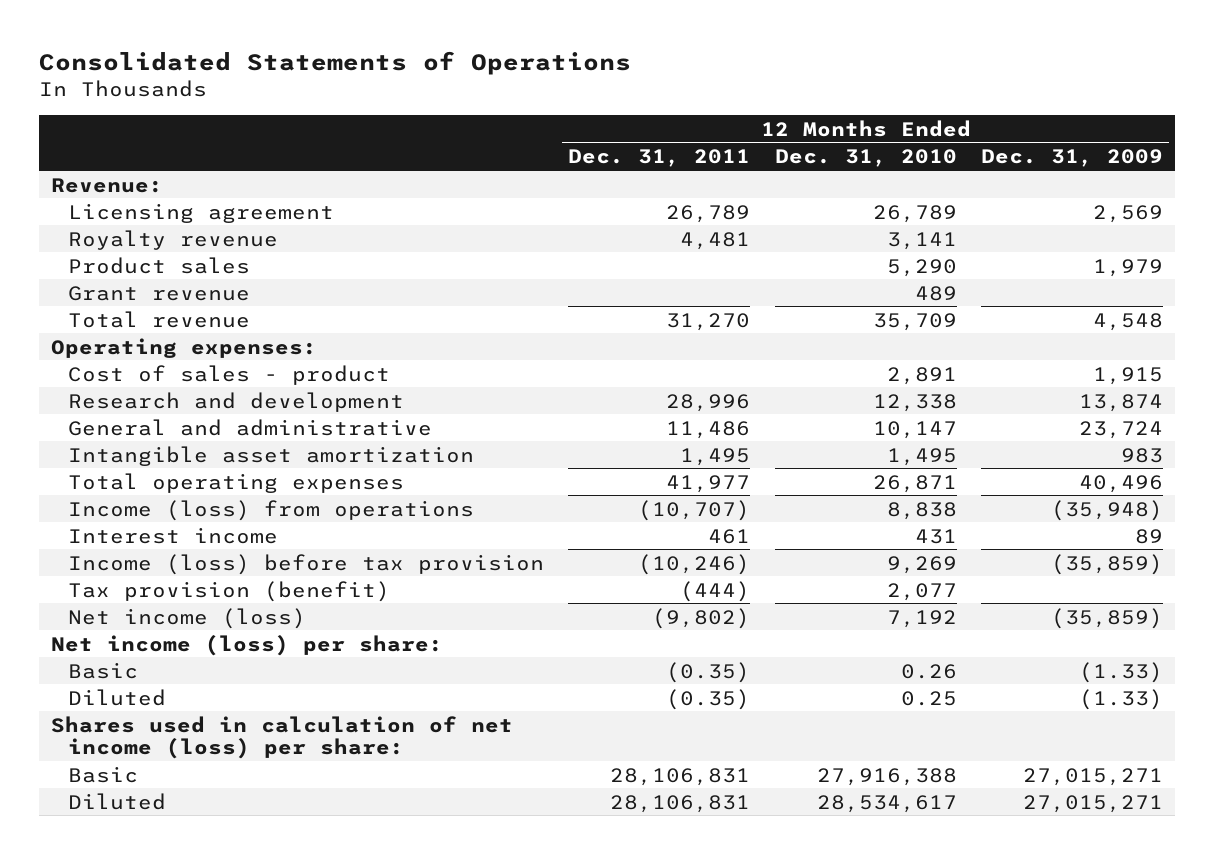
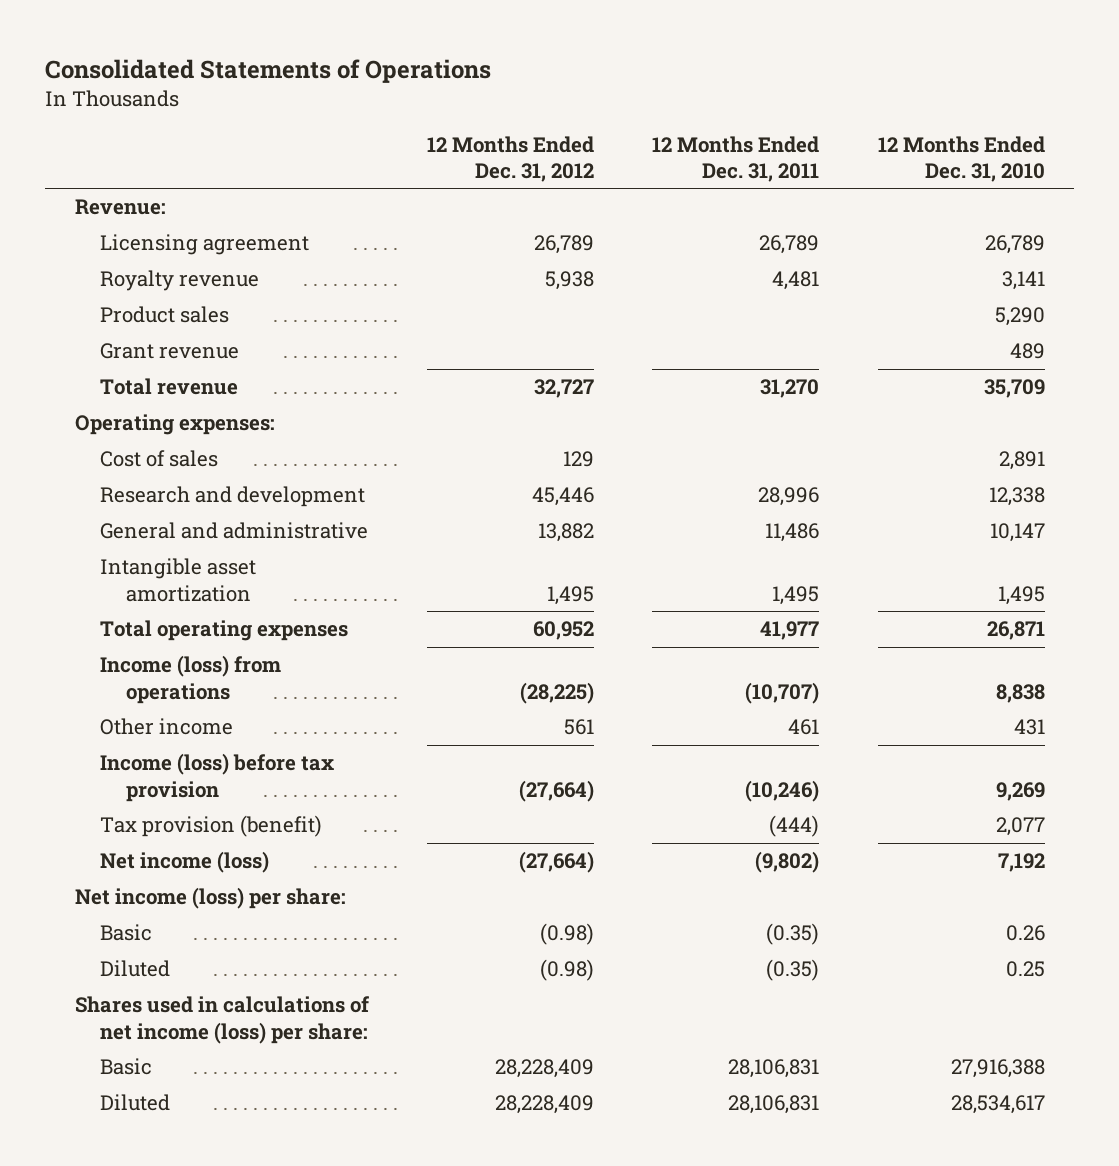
[980,149,1163,168] Dec. 31, 2009 -> none
none -> [426,135,594,182] 12 Months Ended Dec. 31, 2012
[67,364,390,385] Cost of sales - product -> [100,450,219,468] Cost of sales
[67,526,278,544] Interest income -> [100,718,234,736] Other income
[51,715,514,760] Shares used in calculation of net income (loss) per share: -> [74,996,370,1044] Shares used in calculations of net income (loss) per share:

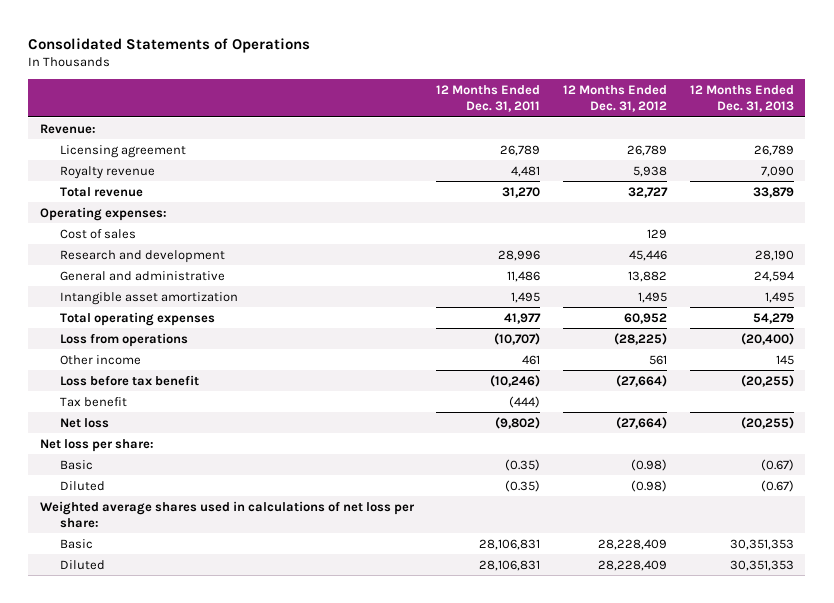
[877,135,1045,182] 12 Months Ended Dec. 31, 2010 -> none
none -> [690,84,795,113] 12 Months Ended Dec. 31, 2013
[100,306,230,324] Product sales -> none
[100,343,240,360] Grant revenue -> none
[100,655,282,704] Income (loss) from operations -> [59,332,188,347] Loss from operations
[100,753,335,802] Income (loss) before tax provision -> [59,374,199,386] Loss before tax benefit
[100,815,323,838] Tax provision (benefit) -> [59,396,127,407] Tax benefit
[100,851,270,874] Net income (loss) -> [59,417,109,428] Net loss
[74,887,346,910] Net income (loss) per share: -> [39,438,154,452] Net loss per share:
[74,996,370,1044] Shares used in calculations of net income (loss) per share: -> [39,500,415,528] Weighted average shares used in calculations of net loss per share:

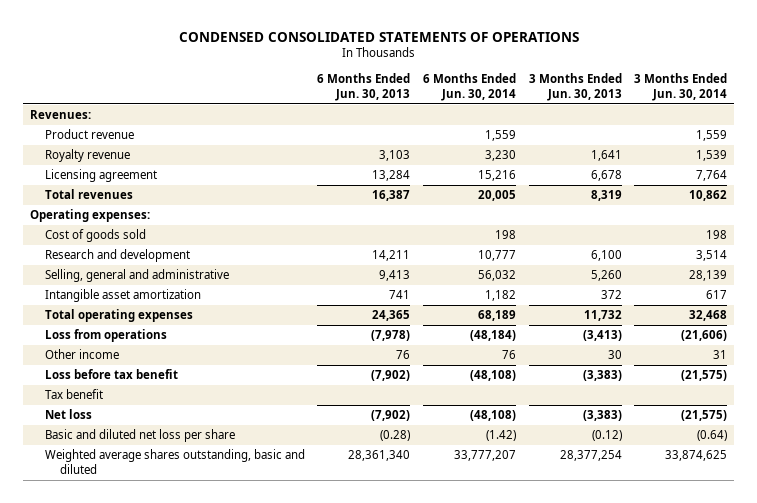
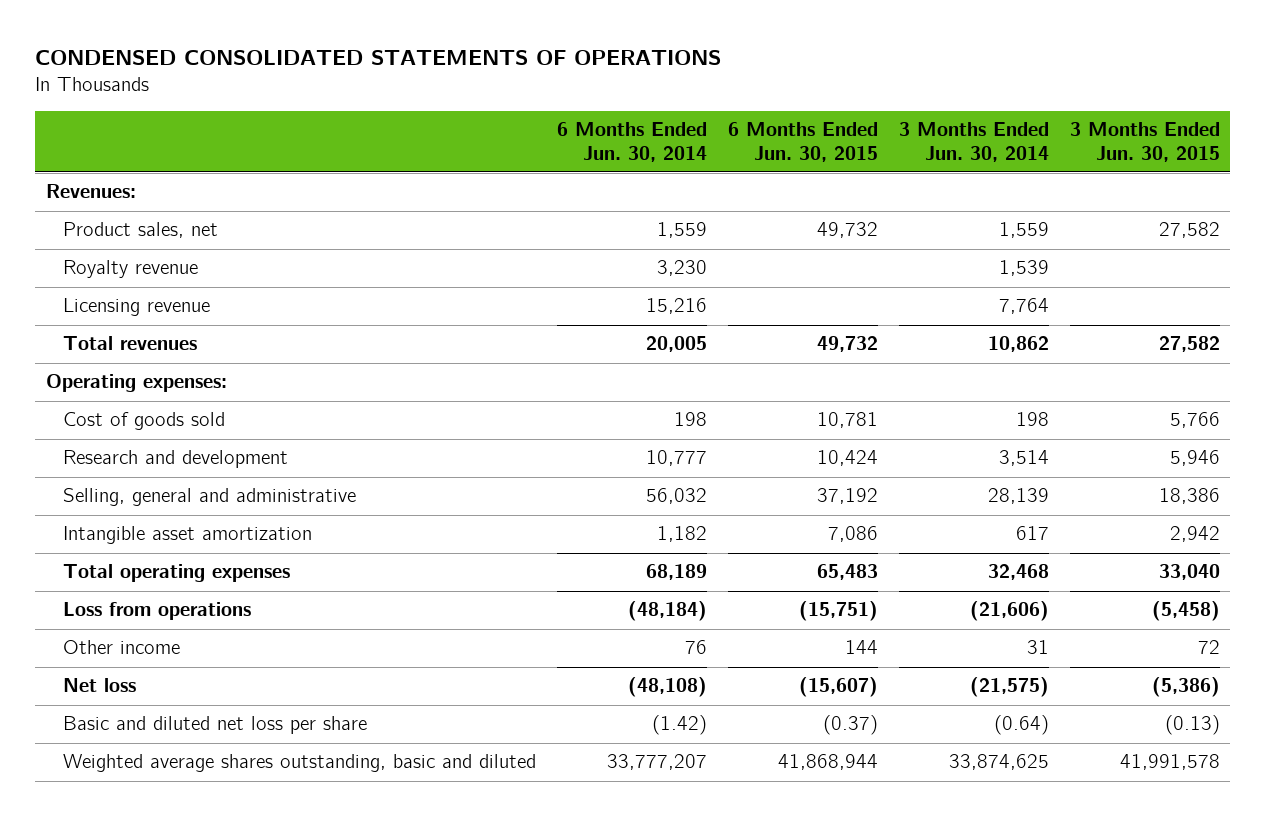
[317,73,411,101] 6 Months Ended Jun. 30, 2013 -> none
[528,73,622,101] 3 Months Ended Jun. 30, 2013 -> none
none -> [727,122,878,162] 6 Months Ended Jun. 30, 2015
none -> [1069,122,1220,162] 3 Months Ended Jun. 30, 2015
[44,129,134,140] Product revenue -> [62,222,218,239] Product sales, net
[44,169,157,183] Licensing agreement -> [62,298,210,317] Licensing revenue
[44,369,178,380] Loss before tax benefit -> none
[44,389,103,400] Tax benefit -> none

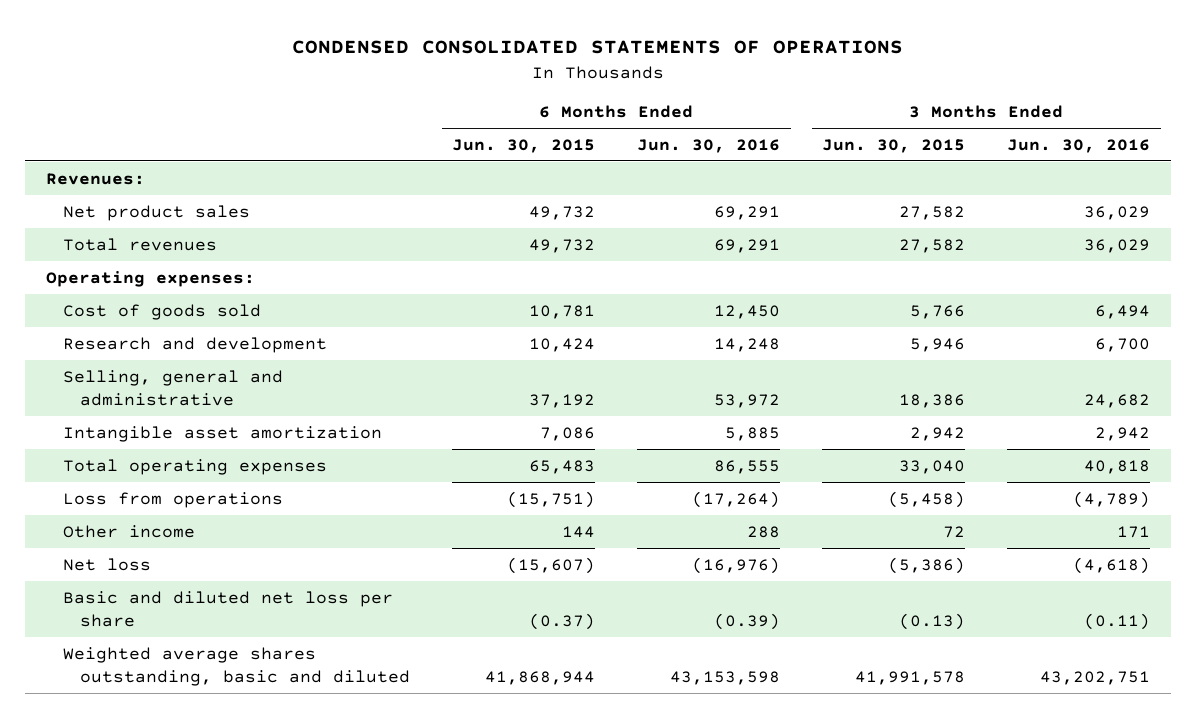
[556,122,707,162] 6 Months Ended Jun. 30, 2014 -> none
[898,122,1049,162] 3 Months Ended Jun. 30, 2014 -> none
none -> [637,138,781,153] Jun. 30, 2016
none -> [1007,138,1151,153] Jun. 30, 2016
[62,260,198,279] Royalty revenue -> none
[62,298,210,317] Licensing revenue -> none
[62,222,218,239] Product sales, net -> [63,204,251,221] Net product sales

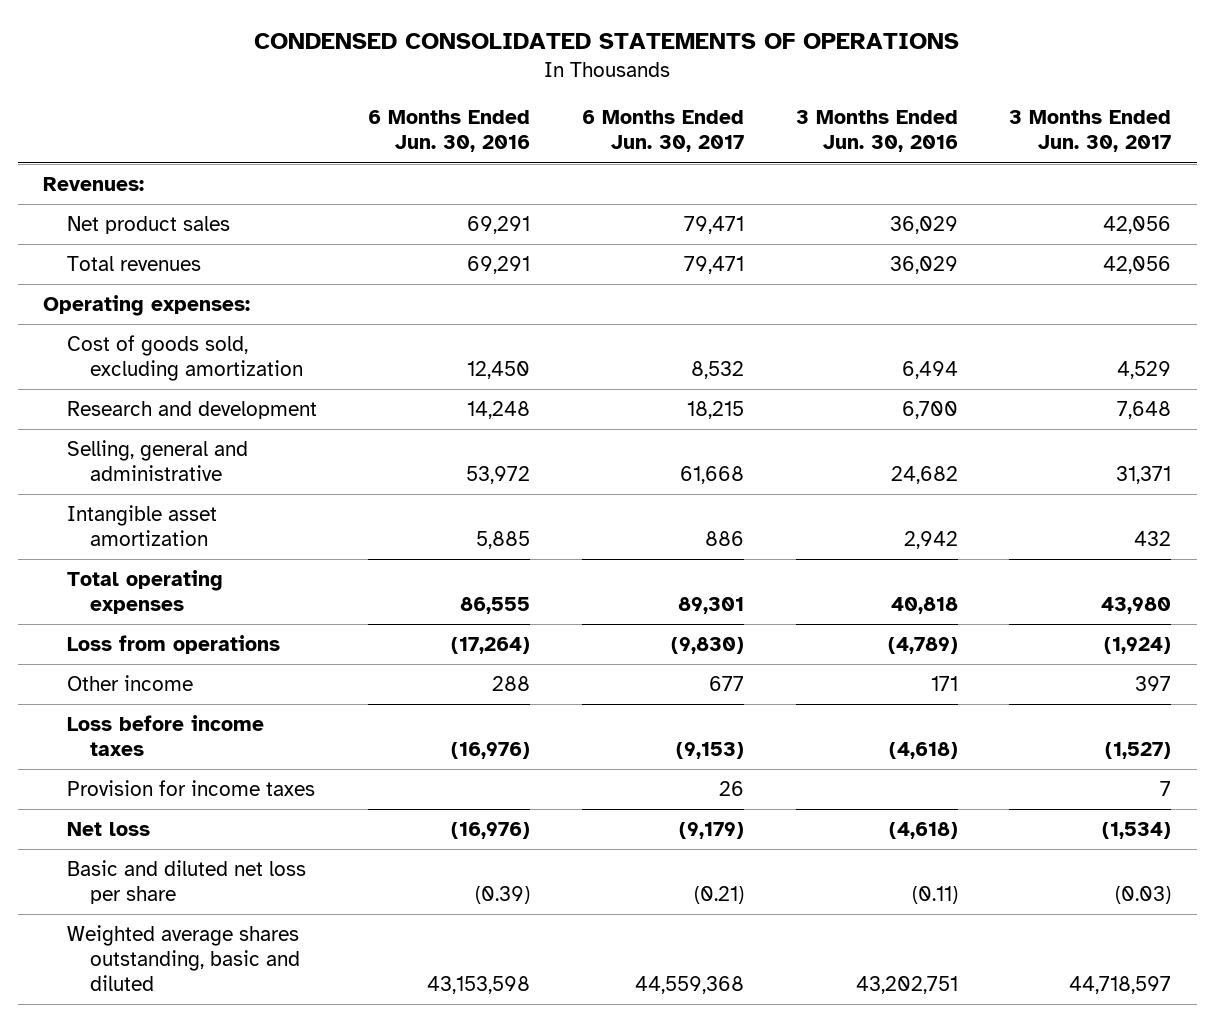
[452,138,596,153] Jun. 30, 2015 -> none
[822,138,966,153] Jun. 30, 2015 -> none
none -> [582,110,745,153] 6 Months Ended Jun. 30, 2017
none -> [1009,110,1172,153] 3 Months Ended Jun. 30, 2017
[63,303,262,320] Cost of goods sold -> [66,335,304,382] Cost of goods sold, excluding amortization
none -> [66,715,264,757] Loss before income taxes
none -> [66,780,315,797] Provision for income taxes

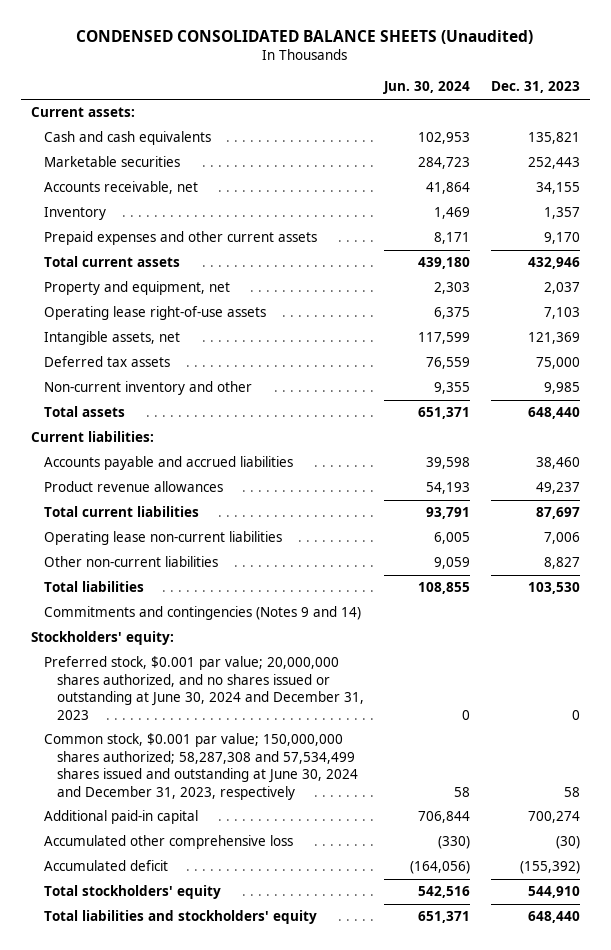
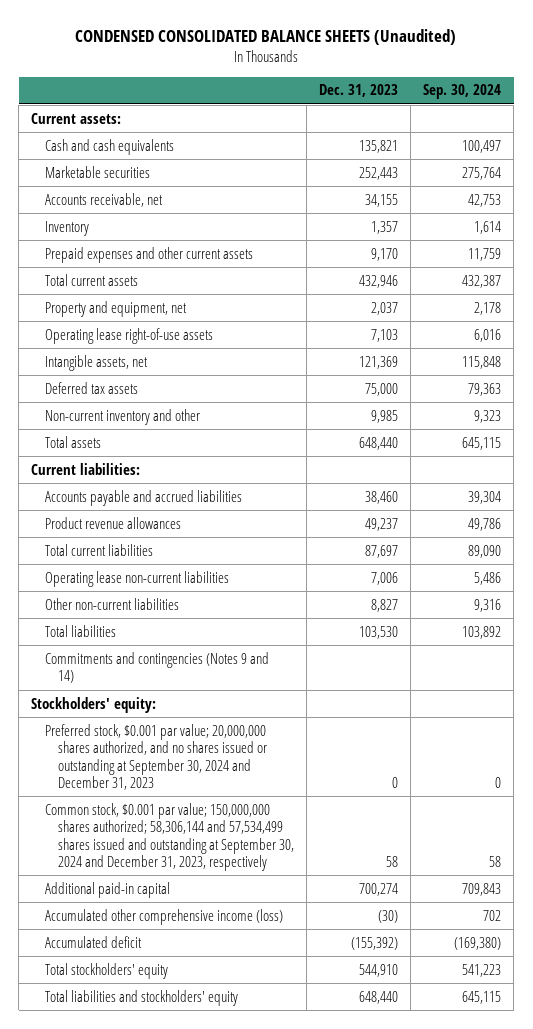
[383,81,471,95] Jun. 30, 2024 -> none
none -> [423,84,502,100] Sep. 30, 2024
[43,656,364,720] Preferred stock, $0.001 par value; 20,000,000 shares authorized, and no shares issued or outstanding at June 30, 2024 and December 31, 2023 -> [44,723,267,790] Preferred stock, $0.001 par value; 20,000,000 shares authorized, and no shares issued or outstanding at September 30, 2024 and December 31, 2023
[43,733,358,800] Common stock, $0.001 par value; 150,000,000 shares authorized; 58,287,308 and 57,534,499 shares issued and outstanding at June 30, 2024 and December 31, 2023, respectively -> [44,802,294,871] Common stock, $0.001 par value; 150,000,000 shares authorized; 58,306,144 and 57,534,499 shares issued and outstanding at September 30, 2024 and December 31, 2023, respectively
[43,835,293,850] Accumulated other comprehensive loss -> [44,908,283,925] Accumulated other comprehensive income (loss)

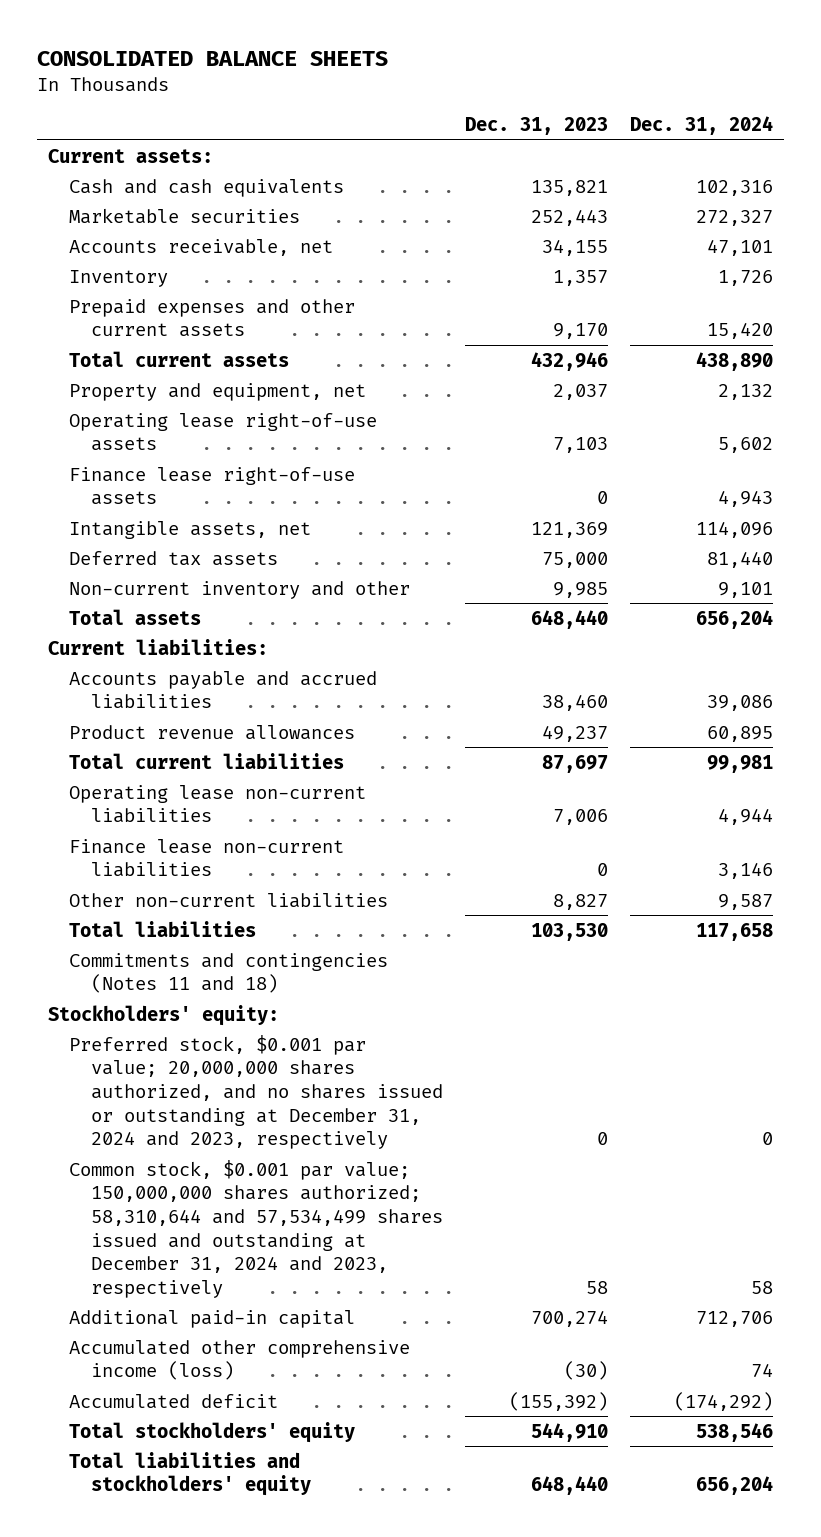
[75,28,457,45] CONDENSED CONSOLIDATED BALANCE SHEETS (Unaudited) -> [36,50,388,66] CONSOLIDATED BALANCE SHEETS
[423,84,502,100] Sep. 30, 2024 -> none
none -> [630,116,774,136] Dec. 31, 2024
none -> [69,466,356,506] Finance lease right-of-use assets
none -> [69,838,345,878] Finance lease non-current liabilities
[44,651,269,684] Commitments and contingencies (Notes 9 and 14) -> [69,952,389,994] Commitments and contingencies (Notes 11 and 18)
[44,723,267,790] Preferred stock, $0.001 par value; 20,000,000 shares authorized, and no shares issued or outstanding at September 30, 2024 and December 31, 2023 -> [69,1034,443,1150] Preferred stock, $0.001 par value; 20,000,000 shares authorized, and no shares issued or outstanding at December 31, 2024 and 2023, respectively
[44,802,294,871] Common stock, $0.001 par value; 150,000,000 shares authorized; 58,306,144 and 57,534,499 shares issued and outstanding at September 30, 2024 and December 31, 2023, respectively -> [69,1159,443,1298] Common stock, $0.001 par value; 150,000,000 shares authorized; 58,310,644 and 57,534,499 shares issued and outstanding at December 31, 2024 and 2023, respectively

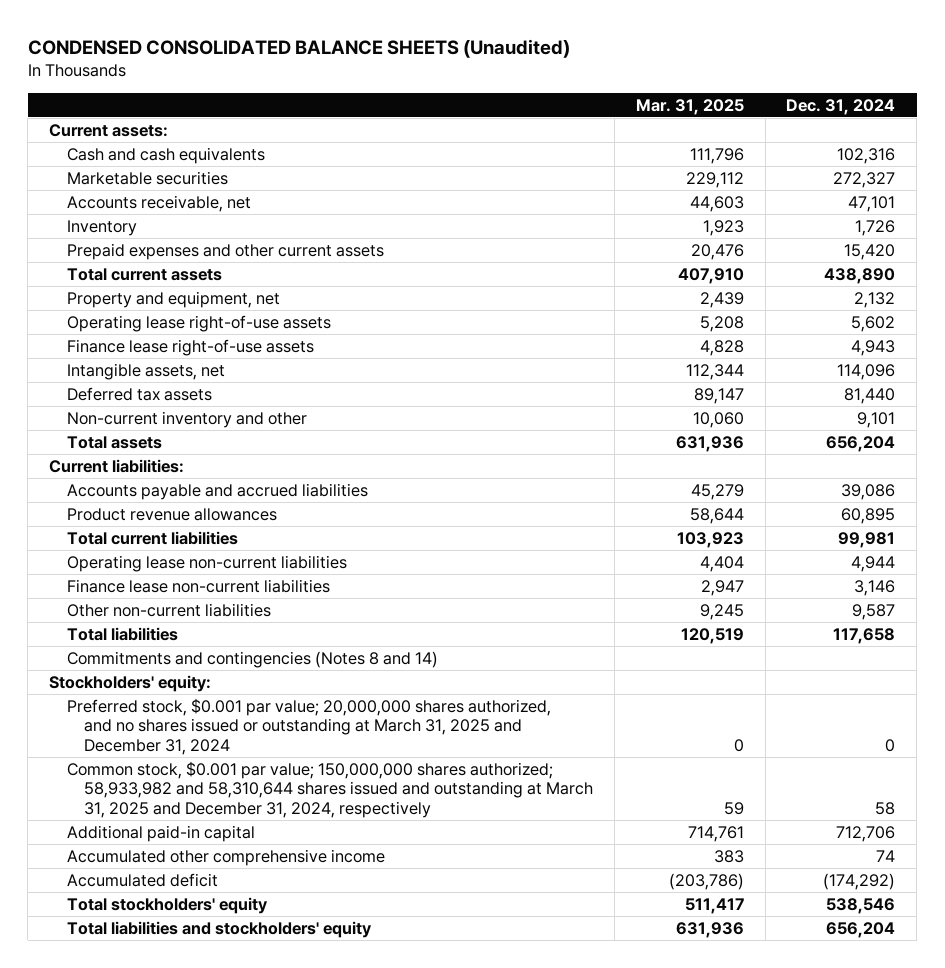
[36,50,388,66] CONSOLIDATED BALANCE SHEETS -> [27,38,570,58] CONDENSED CONSOLIDATED BALANCE SHEETS (Unaudited)
[464,117,608,136] Dec. 31, 2023 -> none
none -> [635,98,744,115] Mar. 31, 2025
[69,952,389,994] Commitments and contingencies (Notes 11 and 18) -> [66,650,438,668] Commitments and contingencies (Notes 8 and 14)
[69,1034,443,1150] Preferred stock, $0.001 par value; 20,000,000 shares authorized, and no shares issued or outstanding at December 31, 2024 and 2023, respectively -> [66,697,551,755] Preferred stock, $0.001 par value; 20,000,000 shares authorized, and no shares issued or outstanding at March 31, 2025 and December 31, 2024
[69,1159,443,1298] Common stock, $0.001 par value; 150,000,000 shares authorized; 58,310,644 and 57,534,499 shares issued and outstanding at December 31, 2024 and 2023, respectively -> [66,760,594,818] Common stock, $0.001 par value; 150,000,000 shares authorized; 58,933,982 and 58,310,644 shares issued and outstanding at March 31, 2025 and December 31, 2024, respectively
[69,1339,411,1381] Accumulated other comprehensive income (loss) -> [66,848,385,866] Accumulated other comprehensive income

